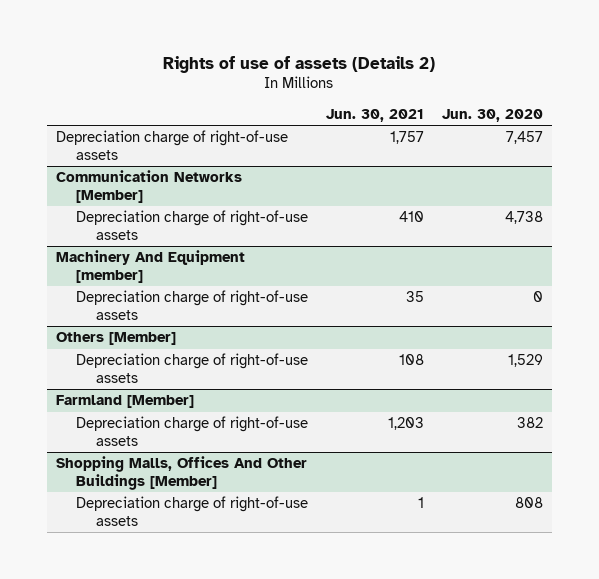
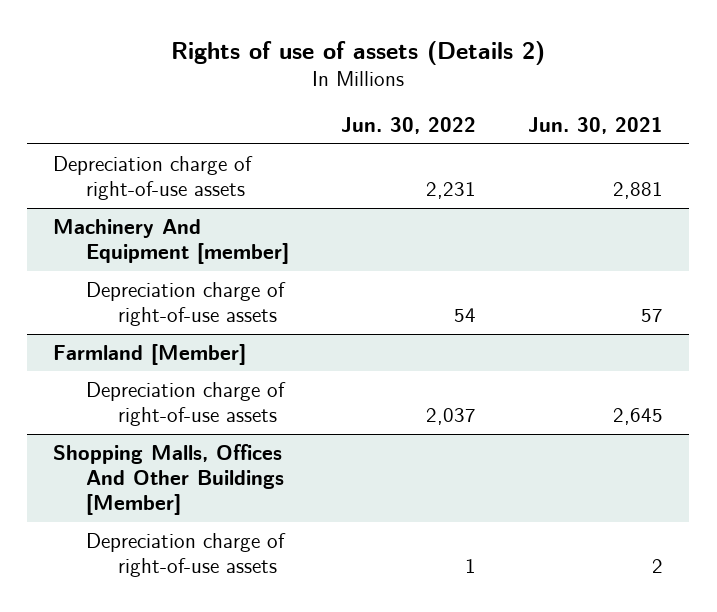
[441,108,543,122] Jun. 30, 2020 -> none
none -> [340,117,476,135] Jun. 30, 2022
[55,170,242,203] Communication Networks [Member] -> none
[75,210,308,240] Depreciation charge of right-of-use assets -> none
[389,131,424,145] 1,757 -> [613,182,664,200] 2,881
[55,332,176,346] Others [Member] -> none
[75,353,308,383] Depreciation charge of right-of-use assets -> none
[405,291,424,303] 35 -> [641,309,664,323] 57
[387,417,424,431] 1,203 -> [613,408,664,426] 2,645
[417,497,424,509] 1 -> [652,559,664,574] 2

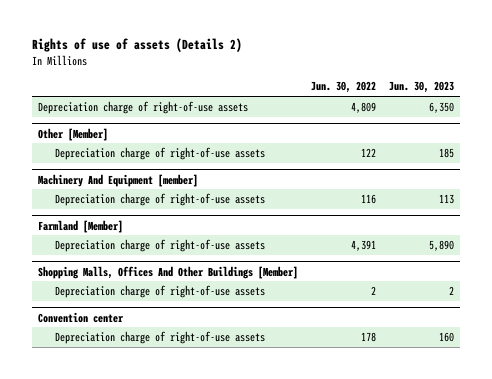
[528,117,664,135] Jun. 30, 2021 -> none
none -> [388,81,454,94] Jun. 30, 2023
[425,182,476,200] 2,231 -> [350,101,376,113] 4,809
none -> [37,127,108,141] Other [Member]
none -> [54,146,265,160] Depreciation charge of right-of-use assets
[453,308,476,323] 54 -> [360,193,376,204] 116
[425,408,476,426] 2,037 -> [350,239,376,251] 4,391
[464,559,476,574] 1 -> [370,285,376,295] 2
none -> [37,311,124,323] Convention center
none -> [54,330,265,344] Depreciation charge of right-of-use assets

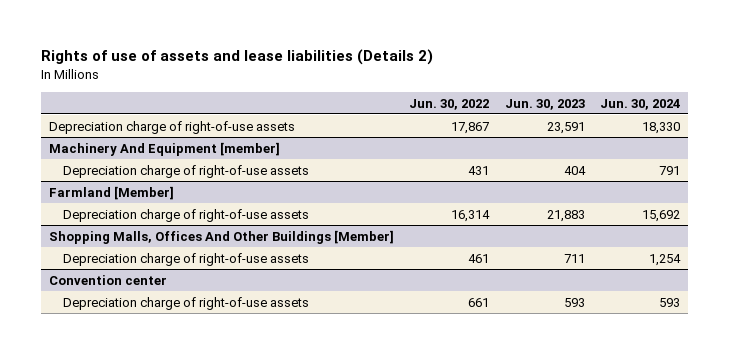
[31,38,242,53] Rights of use of assets (Details 2) -> [40,49,433,66] Rights of use of assets and lease liabilities (Details 2)
none -> [600,98,681,110] Jun. 30, 2024
[37,127,108,141] Other [Member] -> none
[54,146,265,160] Depreciation charge of right-of-use assets -> none
[350,101,376,113] 4,809 -> [451,121,490,134] 17,867
[428,101,454,113] 6,350 -> [546,121,585,134] 23,591
[360,193,376,204] 116 -> [468,165,490,175] 431
[438,193,454,204] 113 -> [563,165,586,175] 404
[350,239,376,251] 4,391 -> [451,209,491,222] 16,314
[428,239,454,251] 5,890 -> [546,209,585,222] 21,883
[370,285,376,295] 2 -> [468,253,490,263] 461
[448,285,454,295] 2 -> [563,253,585,263] 711
[360,331,376,342] 178 -> [468,297,490,307] 661
[438,331,454,342] 160 -> [563,297,585,307] 593

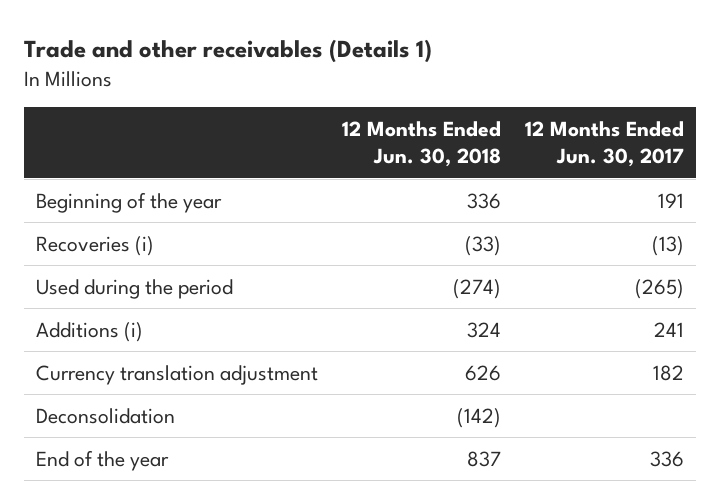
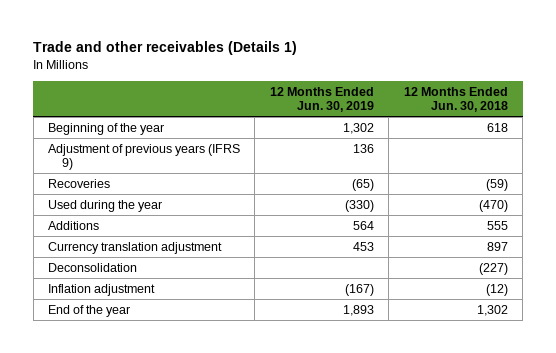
[525,121,685,168] 12 Months Ended Jun. 30, 2017 -> none
none -> [269,86,374,112] 12 Months Ended Jun. 30, 2019
[466,192,501,209] 336 -> [486,122,508,132] 618
none -> [47,143,240,171] Adjustment of previous years (IFRS 9)
[35,235,154,256] Recoveries (i) -> [47,178,110,188] Recoveries
[464,235,501,256] (33) -> [485,178,508,191] (59)
[35,278,233,299] Used during the period -> [47,199,162,212] Used during the year
[452,278,501,299] (274) -> [478,199,508,212] (470)
[35,321,143,342] Additions (i) -> [47,220,99,230] Additions
[466,321,501,338] 324 -> [486,220,508,230] 555
[464,364,501,381] 626 -> [486,241,508,251] 897
[456,407,501,428] (142) -> [478,262,508,275] (227)
none -> [47,283,155,296] Inflation adjustment
[466,450,501,467] 837 -> [476,304,508,316] 1,302

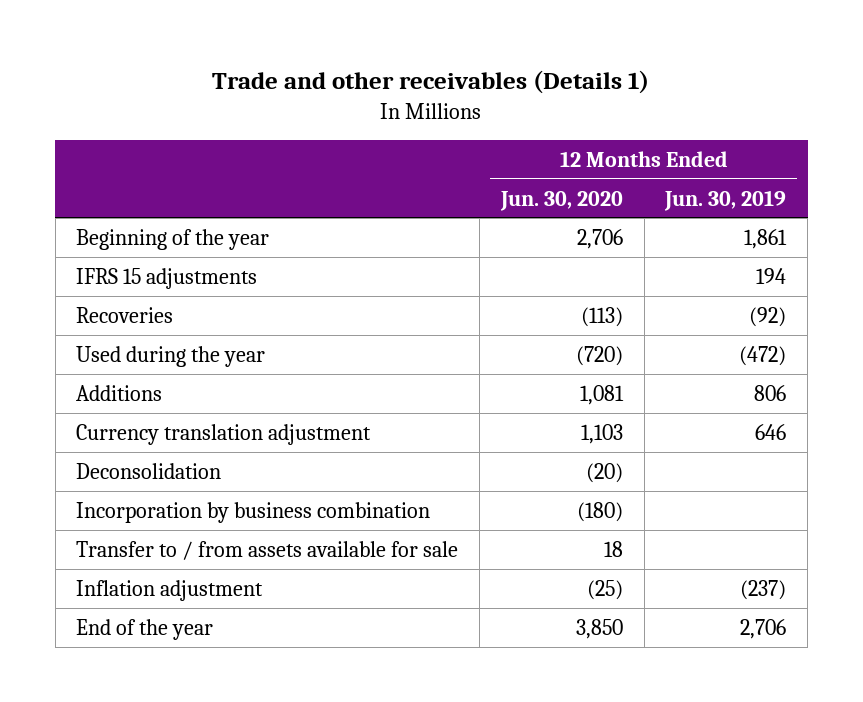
[403,86,508,112] 12 Months Ended Jun. 30, 2018 -> none
none -> [499,190,623,211] Jun. 30, 2020
[342,122,374,134] 1,302 -> [744,228,788,249] 1,861
[47,143,240,171] Adjustment of previous years (IFRS 9) -> [76,267,258,289] IFRS 15 adjustments
[352,143,374,153] 136 -> [756,267,787,284] 194
[351,178,374,191] (65) -> [749,306,787,327] (92)
[344,199,374,212] (330) -> [739,345,787,366] (472)
[352,220,374,230] 564 -> [754,384,787,401] 806
[352,241,374,251] 453 -> [755,423,787,440] 646
none -> [76,501,431,523] Incorporation by business combination
none -> [76,540,459,560] Transfer to / from assets available for sale
[344,283,374,296] (167) -> [740,579,787,600] (237)
[342,304,374,316] 1,893 -> [740,618,787,639] 2,706

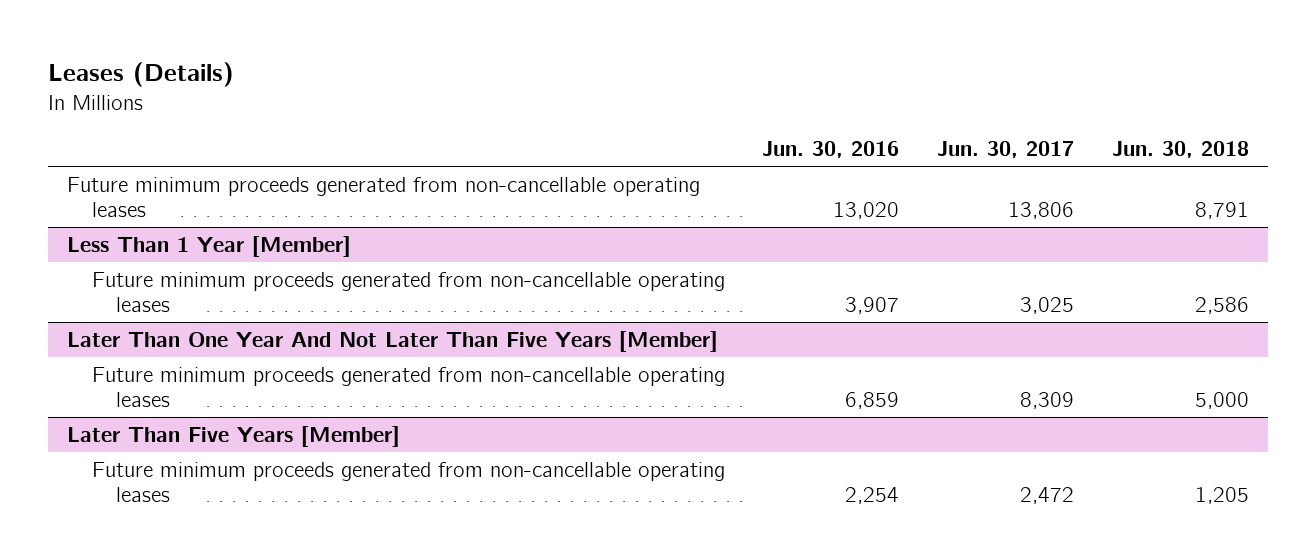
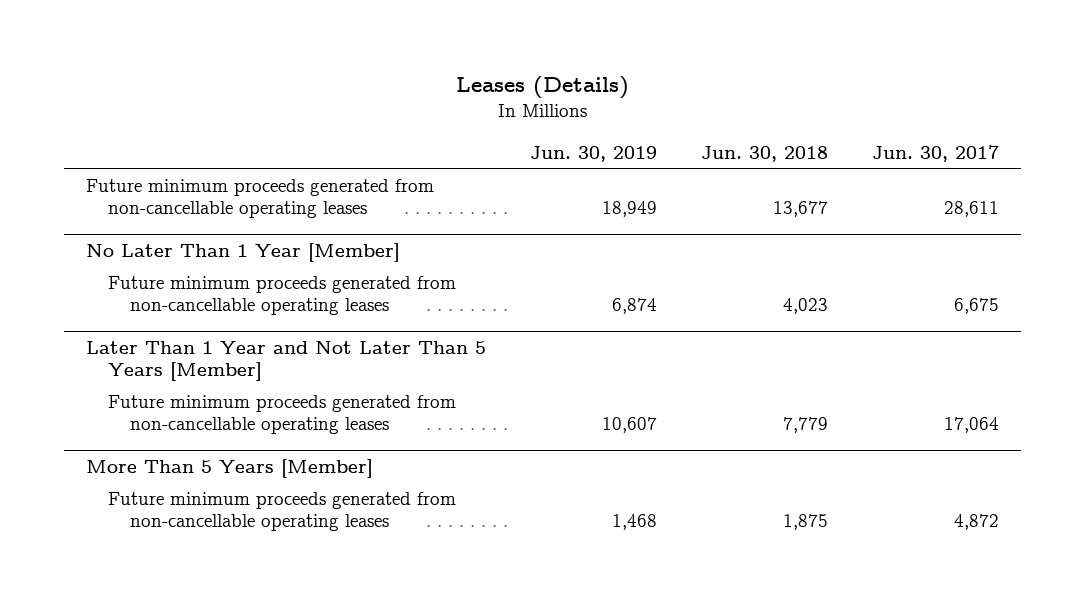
[762,140,900,158] Jun. 30, 2016 -> none
none -> [529,145,657,162] Jun. 30, 2019
[1008,201,1075,219] 13,806 -> [944,200,1000,217] 28,611
[1194,201,1249,219] 8,791 -> [773,200,829,217] 13,677
[66,236,351,258] Less Than 1 Year [Member] -> [85,242,400,262] No Later Than 1 Year [Member]
[1020,296,1075,314] 3,025 -> [954,297,1000,314] 6,675
[1194,296,1249,314] 2,586 -> [783,297,829,314] 4,023
[66,331,718,353] Later Than One Year And Not Later Than Five Years [Member] -> [85,340,486,381] Later Than 1 Year and Not Later Than 5 Years [Member]
[1020,391,1075,409] 8,309 -> [944,416,1000,433] 17,064
[1194,391,1249,409] 5,000 -> [783,416,829,433] 7,779
[66,426,400,448] Later Than Five Years [Member] -> [85,458,373,478] More Than 5 Years [Member]
[1020,486,1075,504] 2,472 -> [954,513,1000,530] 4,872
[1194,486,1249,504] 1,205 -> [783,513,829,530] 1,875

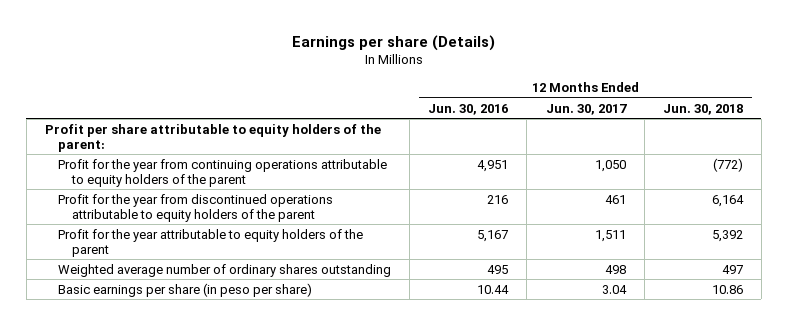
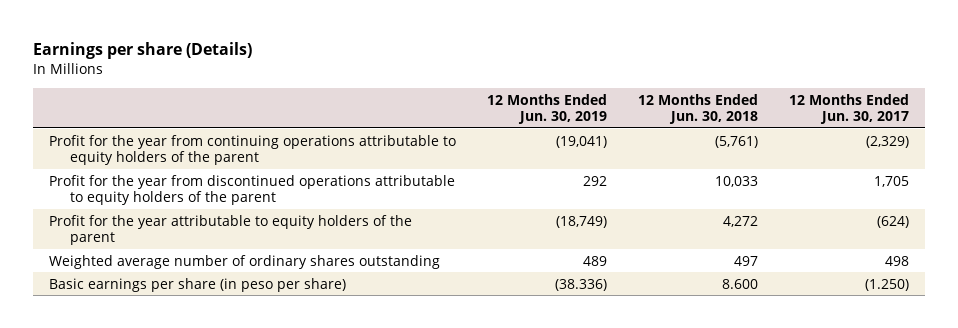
[428,103,509,115] Jun. 30, 2016 -> none
none -> [487,93,608,125] 12 Months Ended Jun. 30, 2019
[44,123,381,152] Profit per share attributable to equity holders of the parent: -> none
[594,159,626,172] 1,050 -> [866,135,910,148] (2,329)
[712,157,743,172] (772) -> [715,135,759,148] (5,761)
[604,194,626,204] 461 -> [874,175,910,187] 1,705
[711,194,744,207] 6,164 -> [715,175,759,187] 10,033
[594,229,626,242] 1,511 -> [877,215,910,228] (624)
[711,229,743,242] 5,392 -> [723,215,759,227] 4,272
[601,284,627,294] 3.04 -> [865,278,910,291] (1.250)
[711,284,743,294] 10.86 -> [722,278,759,289] 8.600

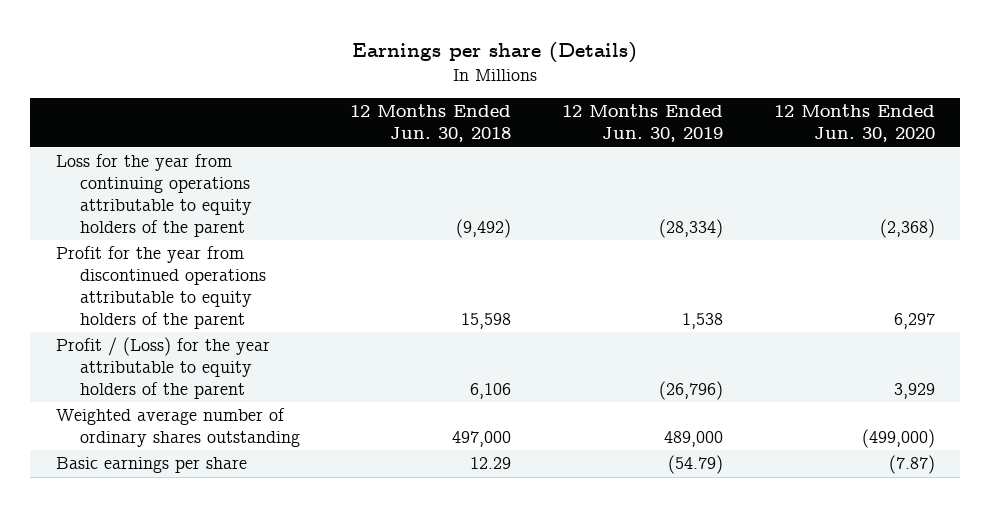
[789,93,910,125] 12 Months Ended Jun. 30, 2017 -> none
none -> [774,104,936,143] 12 Months Ended Jun. 30, 2020
[48,134,456,165] Profit for the year from continuing operations attributable to equity holders of the parent -> [55,154,252,237] Loss for the year from continuing operations attributable to equity holders of the parent
[556,135,608,148] (19,041) -> [659,218,724,238] (28,334)
[715,135,759,148] (5,761) -> [456,218,512,238] (9,492)
[583,175,608,186] 292 -> [682,312,724,329] 1,538
[715,175,759,187] 10,033 -> [461,312,512,329] 15,598
[48,214,412,245] Profit for the year attributable to equity holders of the parent -> [55,337,270,399] Profit / (Loss) for the year attributable to equity holders of the parent
[556,215,608,228] (18,749) -> [659,380,724,400] (26,796)
[723,215,759,227] 4,272 -> [470,382,512,399] 6,106
[583,255,608,266] 489 -> [664,431,724,448] 489,000
[734,255,759,266] 497 -> [452,431,512,448] 497,000
[48,277,346,292] Basic earnings per share (in peso per share) -> [55,457,247,474] Basic earnings per share
[555,278,608,291] (38.336) -> [668,455,724,475] (54.79)
[722,278,759,289] 8.600 -> [470,457,512,470] 12.29

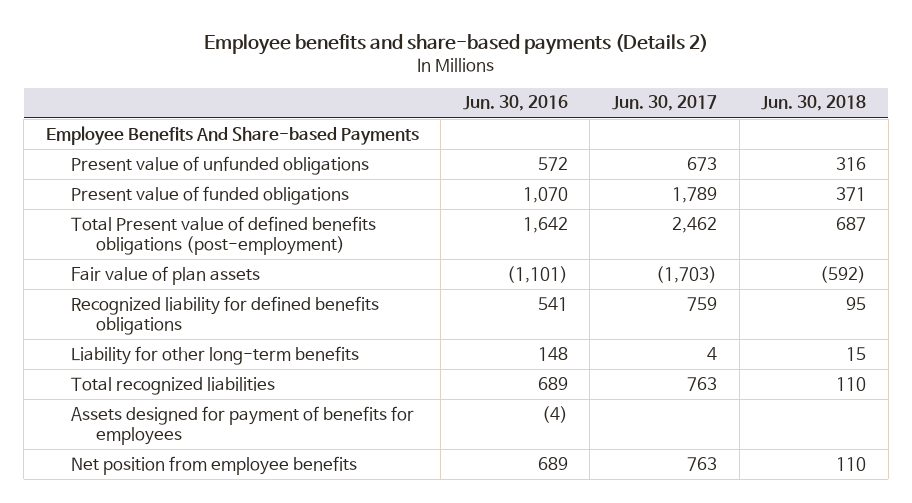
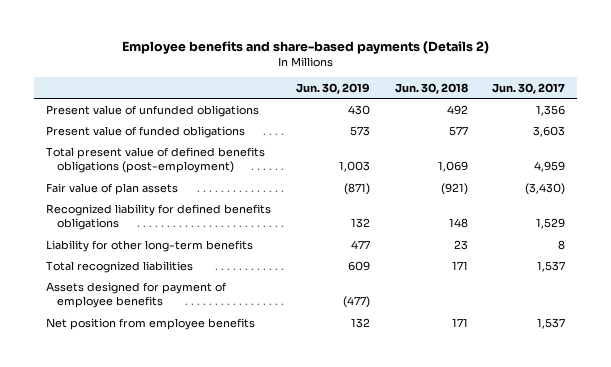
[462,95,568,112] Jun. 30, 2016 -> none
none -> [295,82,370,94] Jun. 30, 2019
[45,125,419,145] Employee Benefits And Share-based Payments -> none
[687,156,718,171] 673 -> [536,104,566,116] 1,356
[836,156,867,171] 316 -> [446,104,468,115] 492
[672,186,718,203] 1,789 -> [533,125,566,137] 3,603
[836,186,867,201] 371 -> [448,125,468,136] 577
[70,215,376,255] Total Present value of defined benefits obligations (post-employment) -> [46,146,266,173] Total present value of defined benefits obligations (post-employment)
[672,216,718,233] 2,462 -> [534,160,566,172] 4,959
[836,216,867,231] 687 -> [437,160,468,172] 1,069
[656,265,718,283] (1,703) -> [525,182,566,195] (3,430)
[820,265,867,283] (592) -> [440,182,468,195] (921)
[687,296,718,311] 759 -> [536,217,566,229] 1,529
[846,296,867,310] 95 -> [448,217,468,228] 148
[707,346,718,360] 4 -> [558,239,566,250] 8
[846,346,867,361] 15 -> [453,239,468,250] 23
[687,376,718,391] 763 -> [537,260,566,272] 1,537
[836,376,867,391] 110 -> [451,260,468,270] 171
[70,405,414,445] Assets designed for payment of benefits for employees -> [46,281,228,308] Assets designed for payment of employee benefits
[687,456,718,471] 763 -> [537,317,566,329] 1,537
[836,456,867,471] 110 -> [451,317,468,327] 171

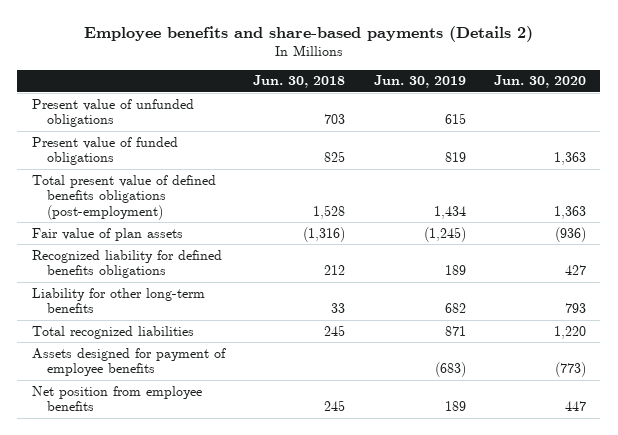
[492,82,566,94] Jun. 30, 2017 -> none
none -> [494,75,587,89] Jun. 30, 2020
[347,104,370,115] 430 -> [444,113,466,125] 615
[446,104,468,115] 492 -> [324,114,346,125] 703
[349,125,370,136] 573 -> [444,152,466,163] 819
[448,125,468,136] 577 -> [324,151,346,163] 825
[338,160,370,172] 1,003 -> [433,205,466,219] 1,434
[437,160,468,172] 1,069 -> [313,204,346,219] 1,528
[343,182,370,195] (871) -> [423,226,466,242] (1,245)
[440,182,468,195] (921) -> [303,226,346,242] (1,316)
[350,217,370,228] 132 -> [444,265,466,276] 189
[448,217,468,228] 148 -> [324,265,346,276] 212
[350,239,370,249] 477 -> [444,303,466,314] 682
[453,239,468,250] 23 -> [331,303,346,314] 33
[347,260,370,271] 609 -> [444,325,466,336] 871
[451,260,468,270] 171 -> [324,324,346,336] 245
[342,295,370,308] (477) -> [434,362,466,378] (683)
[350,317,370,328] 132 -> [444,401,466,412] 189
[451,317,468,327] 171 -> [324,400,346,412] 245

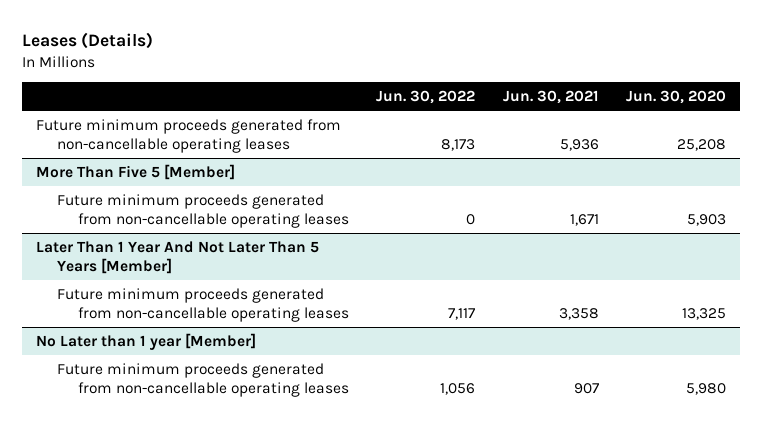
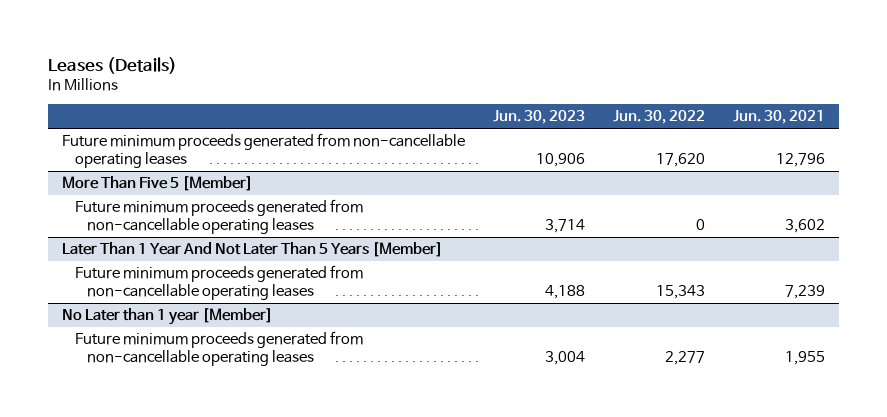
[625,90,726,105] Jun. 30, 2020 -> none
none -> [493,110,586,125] Jun. 30, 2023
[441,138,476,151] 8,173 -> [655,152,705,167] 17,620
[559,138,599,151] 5,936 -> [775,152,825,167] 12,796
[569,213,599,226] 1,671 -> [784,218,825,233] 3,602
[448,307,476,320] 7,117 -> [655,284,705,299] 15,343
[558,307,599,320] 3,358 -> [784,284,825,299] 7,239
[440,382,476,395] 1,056 -> [664,350,705,365] 2,277
[573,382,599,394] 907 -> [784,350,825,365] 1,955

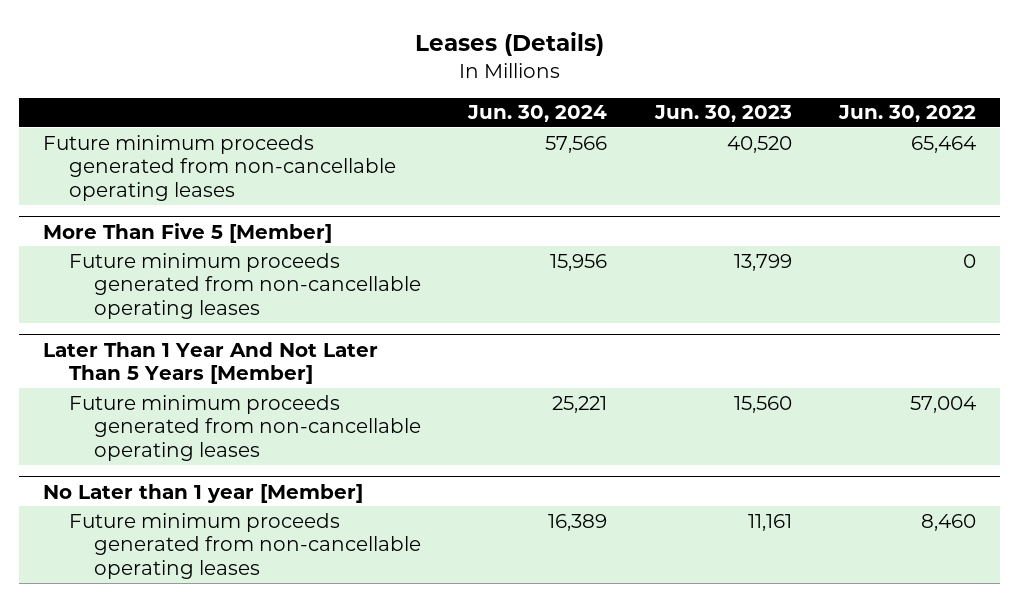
[732,110,825,125] Jun. 30, 2021 -> none
none -> [467,105,608,123] Jun. 30, 2024
[536,152,586,167] 10,906 -> [726,135,792,153] 40,520
[655,152,705,167] 17,620 -> [911,135,977,153] 65,464
[545,218,586,233] 3,714 -> [733,253,792,271] 13,799
[545,284,586,299] 4,188 -> [733,395,792,413] 15,560
[655,284,705,299] 15,343 -> [910,395,977,413] 57,004
[545,350,586,365] 3,004 -> [747,513,792,531] 11,161
[664,350,705,365] 2,277 -> [921,513,977,531] 8,460

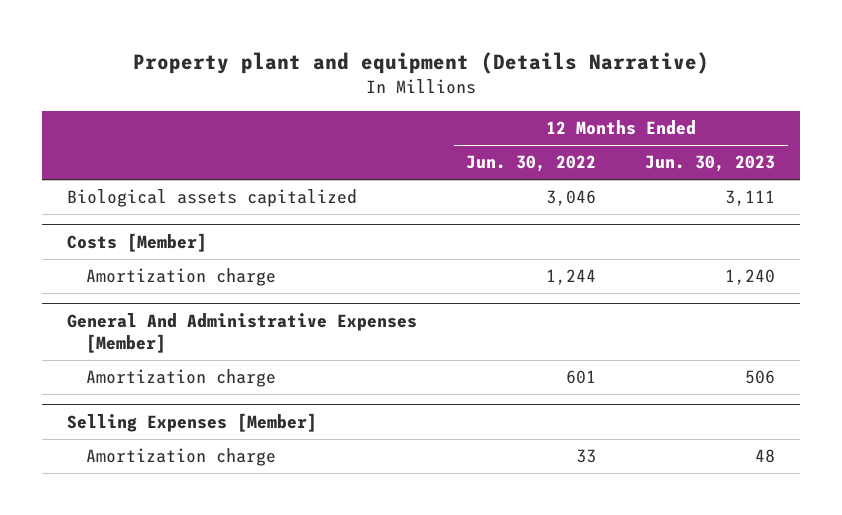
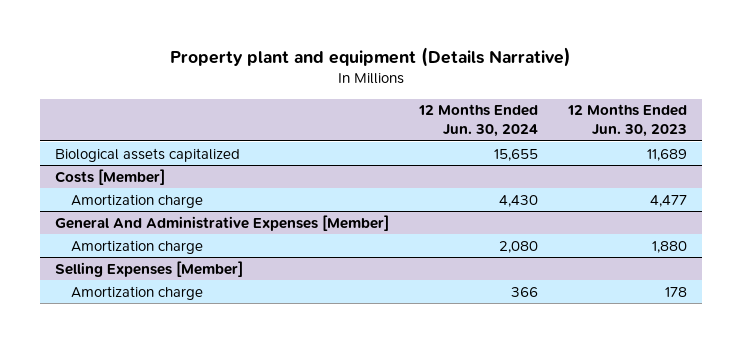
[465,155,596,173] Jun. 30, 2022 -> none
none -> [417,104,538,138] 12 Months Ended Jun. 30, 2024
[725,190,776,207] 3,111 -> [646,148,687,161] 11,689
[725,269,776,286] 1,240 -> [649,194,687,207] 4,477
[745,370,776,385] 506 -> [651,240,687,253] 1,880
[755,449,776,464] 48 -> [664,286,687,297] 178

